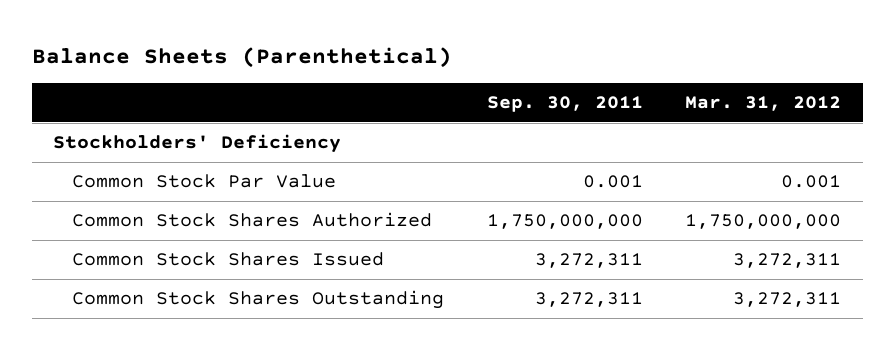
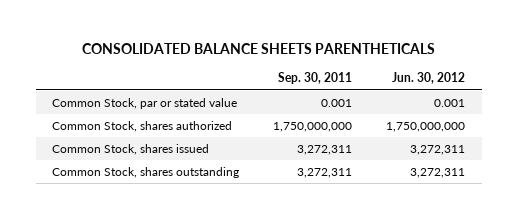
[31,46,452,68] Balance Sheets (Parenthetical) -> [81,43,435,55] CONSOLIDATED BALANCE SHEETS PARENTHETICALS
[685,96,842,112] Mar. 31, 2012 -> none
none -> [391,72,465,85] Jun. 30, 2012
[53,134,342,154] Stockholders' Deficiency -> none
[71,174,336,189] Common Stock Par Value -> [52,97,238,109] Common Stock, par or stated value
[71,212,432,228] Common Stock Shares Authorized -> [52,120,233,132] Common Stock, shares authorized
[71,252,384,267] Common Stock Shares Issued -> [52,143,210,155] Common Stock, shares issued
[71,290,444,310] Common Stock Shares Outstanding -> [52,166,240,178] Common Stock, shares outstanding

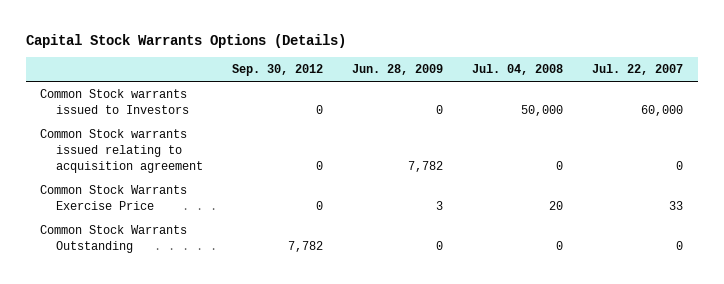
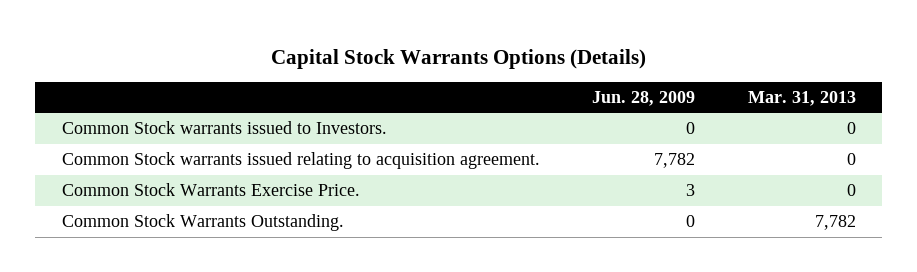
[231,64,323,77] Sep. 30, 2012 -> none
[472,64,564,76] Jul. 04, 2008 -> none
[592,64,684,76] Jul. 22, 2007 -> none
none -> [747,90,856,106] Mar. 31, 2013
[40,89,189,114] Common Stock warrants issued to Investors -> [61,121,387,135] Common Stock warrants issued to Investors.
[40,129,203,173] Common Stock warrants issued relating to acquisition agreement -> [61,152,540,170] Common Stock warrants issued relating to acquisition agreement.
[40,185,188,210] Common Stock Warrants Exercise Price -> [61,183,360,197] Common Stock Warrants Exercise Price.
[40,225,188,253] Common Stock Warrants Outstanding -> [61,214,344,232] Common Stock Warrants Outstanding.

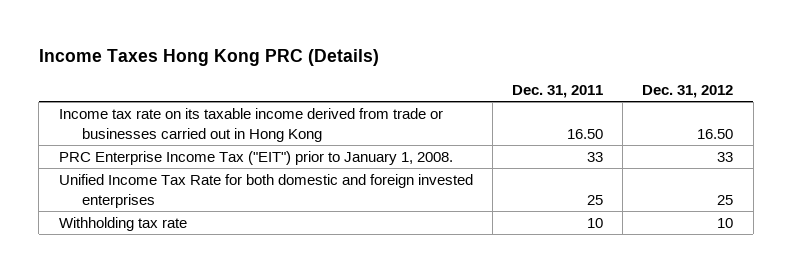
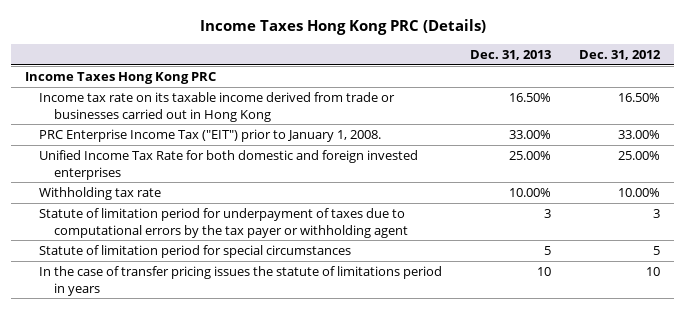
[511,84,603,98] Dec. 31, 2011 -> none
none -> [470,50,552,61] Dec. 31, 2013
none -> [25,71,217,84] Income Taxes Hong Kong PRC
[697,128,734,139] 16.50 -> [618,92,661,102] 16.50%
[717,151,734,162] 33 -> [618,129,661,139] 33.00%
[717,194,734,205] 25 -> [618,150,661,160] 25.00%
[717,217,734,228] 10 -> [618,187,661,197] 10.00%
none -> [39,207,408,238] Statute of limitation period for underpayment of taxes due to computational errors by the tax payer or withholding agent
none -> [39,244,352,258] Statute of limitation period for special circumstances
none -> [39,265,443,296] In the case of transfer pricing issues the statute of limitations period in years

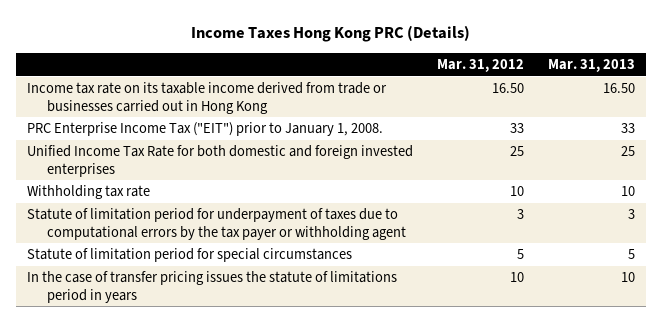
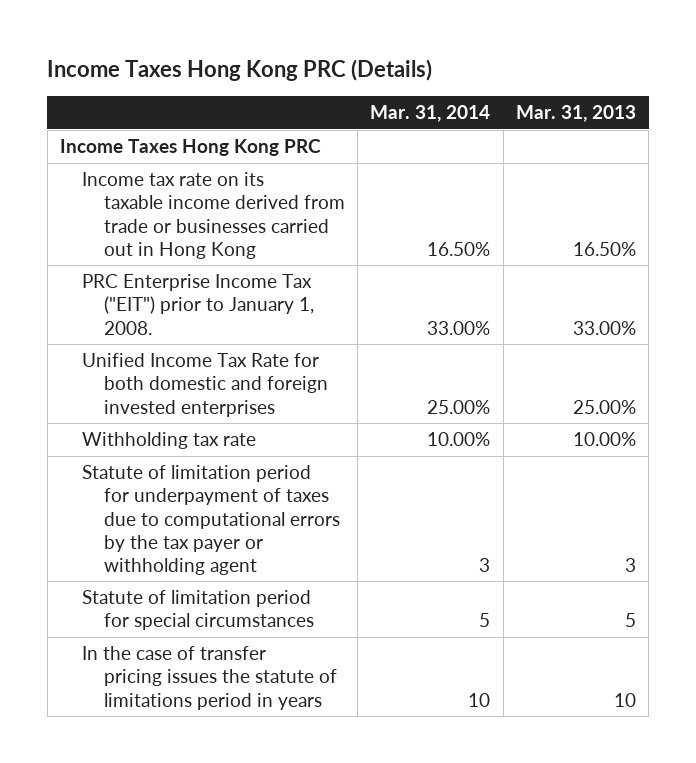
[436,58,524,72] Mar. 31, 2012 -> none
none -> [370,105,491,123] Mar. 31, 2014
none -> [60,139,322,157] Income Taxes Hong Kong PRC
[602,83,635,94] 16.50 -> [573,241,637,256] 16.50%
[620,123,635,134] 33 -> [573,320,637,335] 33.00%
[620,146,635,157] 25 -> [573,399,637,414] 25.00%
[620,186,635,197] 10 -> [573,432,637,447] 10.00%

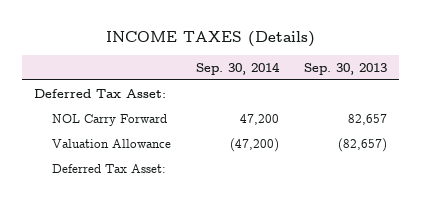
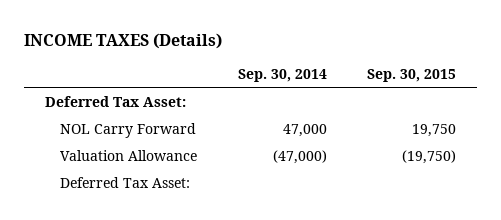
[304,62,388,75] Sep. 30, 2013 -> none
none -> [367,68,457,82] Sep. 30, 2015
[240,113,280,125] 47,200 -> [282,123,327,137] 47,000
[230,137,280,152] (47,200) -> [272,149,327,164] (47,000)

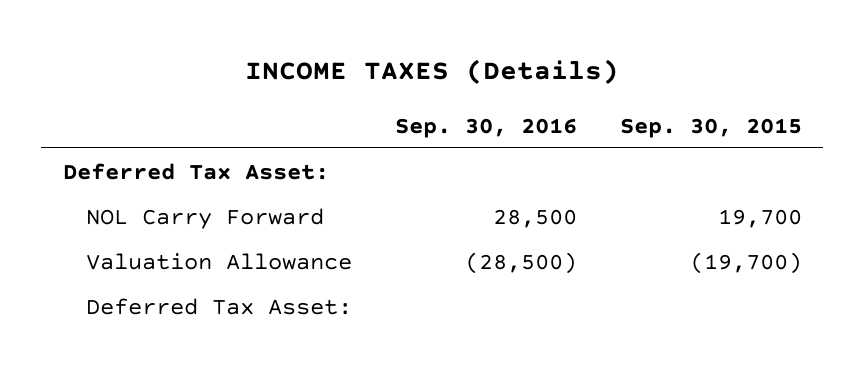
[237,68,327,82] Sep. 30, 2014 -> none
none -> [394,117,577,138] Sep. 30, 2016
[412,123,457,137] 19,750 -> [717,208,802,228] 19,700
[402,149,457,164] (19,750) -> [689,251,802,274] (19,700)

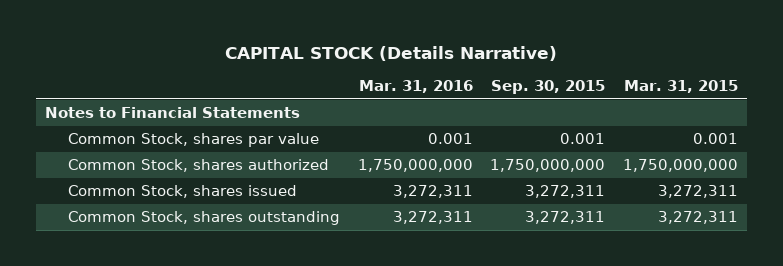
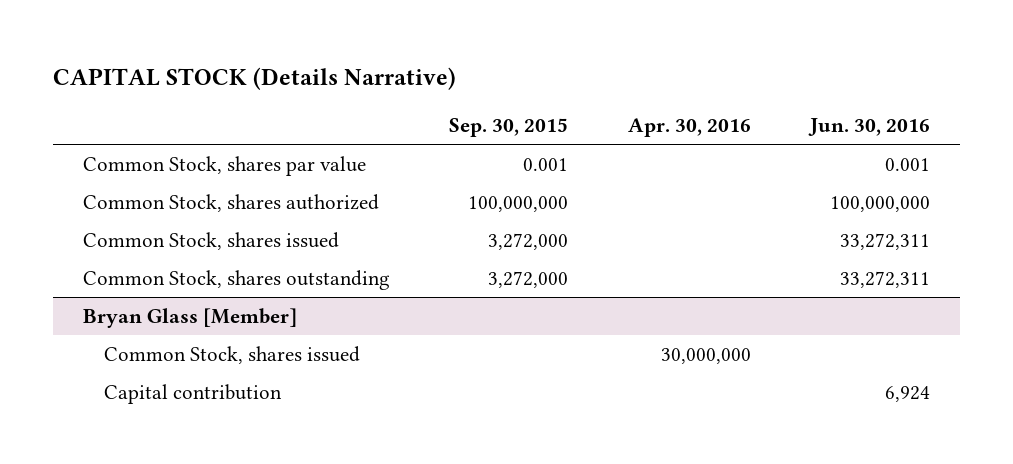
[358,80,473,94] Mar. 31, 2016 -> none
[623,80,738,94] Mar. 31, 2015 -> none
none -> [627,117,751,137] Apr. 30, 2016
none -> [808,117,931,136] Jun. 30, 2016
[45,107,301,119] Notes to Financial Statements -> none
[490,159,606,173] 1,750,000,000 -> [468,195,569,212] 100,000,000
[525,185,606,199] 3,272,311 -> [488,232,569,250] 3,272,000
[525,211,606,225] 3,272,311 -> [488,270,569,288] 3,272,000
none -> [82,307,297,328] Bryan Glass [Member]
none -> [103,345,360,364] Common Stock, shares issued
none -> [103,383,282,404] Capital contribution

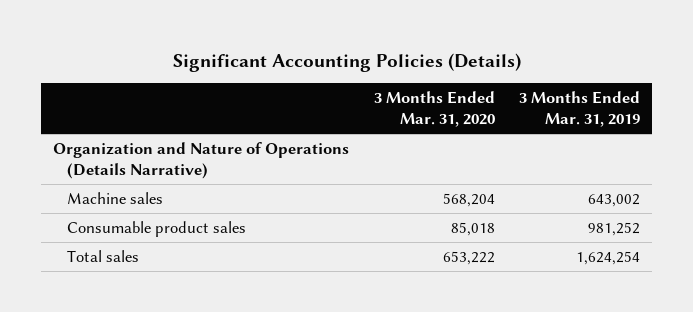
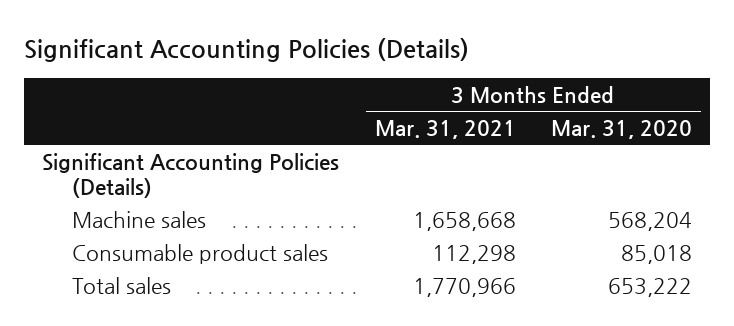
[519,91,641,127] 3 Months Ended Mar. 31, 2019 -> none
none -> [374,120,516,140] Mar. 31, 2021
[53,141,350,179] Organization and Nature of Operations (Details Narrative) -> [42,152,340,198] Significant Accounting Policies (Details)

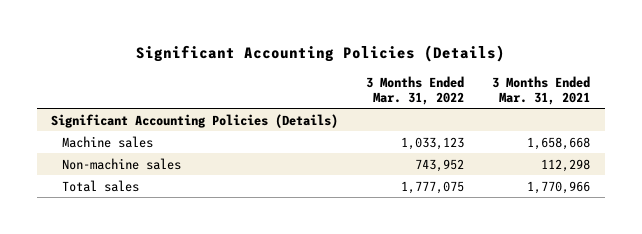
[551,120,693,140] Mar. 31, 2020 -> none
none -> [366,75,465,106] 3 Months Ended Mar. 31, 2022
[71,243,328,264] Consumable product sales -> [62,157,182,170] Non-machine sales

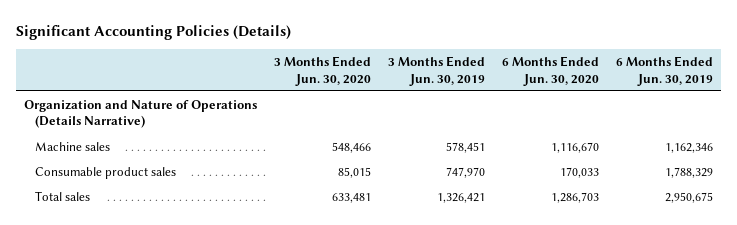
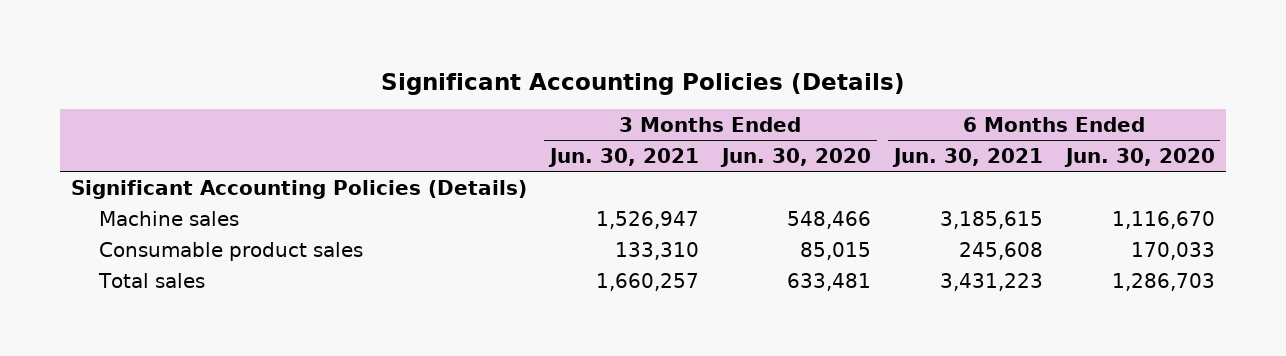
[388,55,486,86] 3 Months Ended Jun. 30, 2019 -> none
[615,55,713,86] 6 Months Ended Jun. 30, 2019 -> none
none -> [548,147,700,167] Jun. 30, 2021
none -> [891,147,1043,167] Jun. 30, 2021
[24,99,258,129] Organization and Nature of Operations (Details Narrative) -> [71,179,528,199] Significant Accounting Policies (Details)

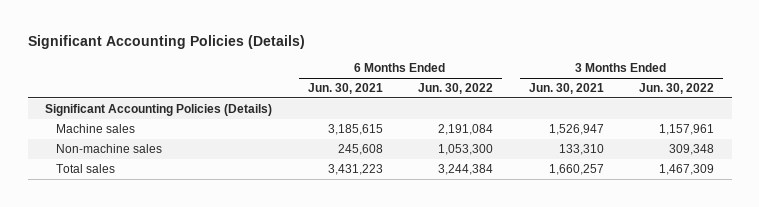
[719,147,871,167] Jun. 30, 2020 -> none
[1063,147,1215,167] Jun. 30, 2020 -> none
none -> [418,83,494,95] Jun. 30, 2022
none -> [639,83,715,95] Jun. 30, 2022
[99,241,364,261] Consumable product sales -> [56,144,163,154] Non-machine sales

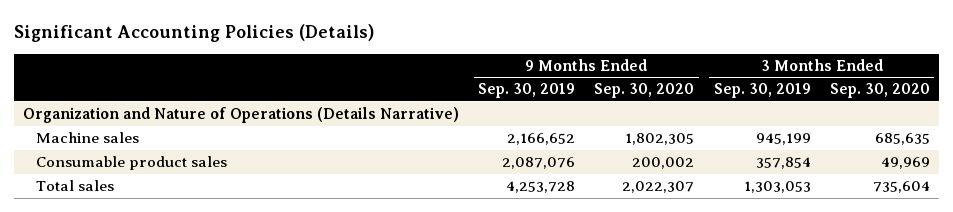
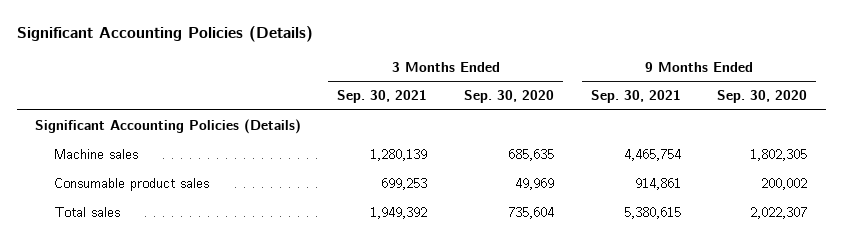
[478,83,576,99] Sep. 30, 2019 -> none
[713,83,811,99] Sep. 30, 2019 -> none
none -> [337,90,428,104] Sep. 30, 2021
none -> [590,90,681,104] Sep. 30, 2021
[23,107,460,124] Organization and Nature of Operations (Details Narrative) -> [34,119,301,135] Significant Accounting Policies (Details)

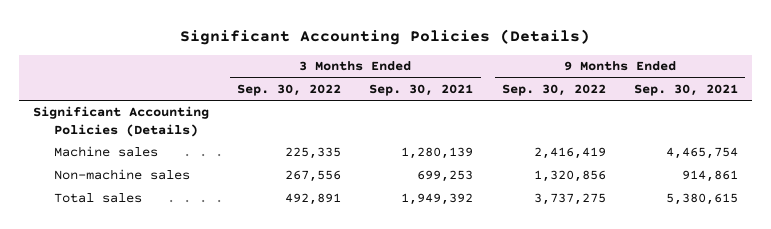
[464,90,555,104] Sep. 30, 2020 -> none
[717,90,808,104] Sep. 30, 2020 -> none
none -> [237,83,342,96] Sep. 30, 2022
none -> [501,83,606,96] Sep. 30, 2022
[54,178,210,192] Consumable product sales -> [54,169,191,181] Non-machine sales

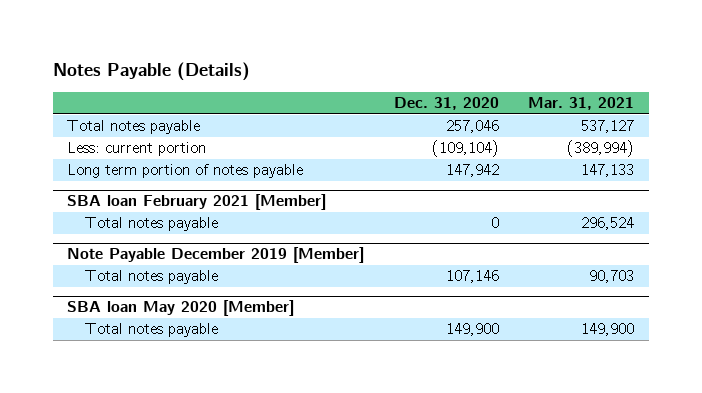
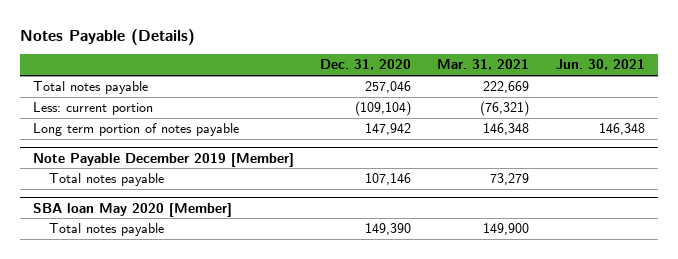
none -> [555,59,645,71] Jun. 30, 2021
[67,194,327,211] SBA loan February 2021 [Member] -> none
[84,217,218,232] Total notes payable -> none
[581,120,635,134] 537,127 -> [483,81,530,94] 222,669
[567,140,635,158] (389,994) -> [480,101,530,117] (76,321)
[581,164,635,178] 147,133 -> [483,123,530,136] 146,348
[589,270,635,284] 90,703 -> [490,173,530,186] 73,279
[445,323,499,337] 149,900 -> [365,223,412,236] 149,390

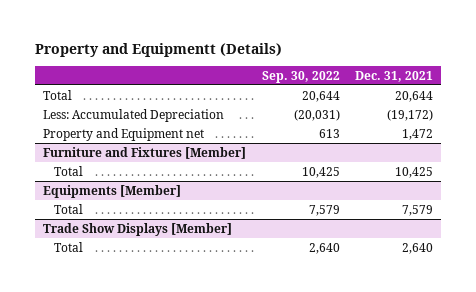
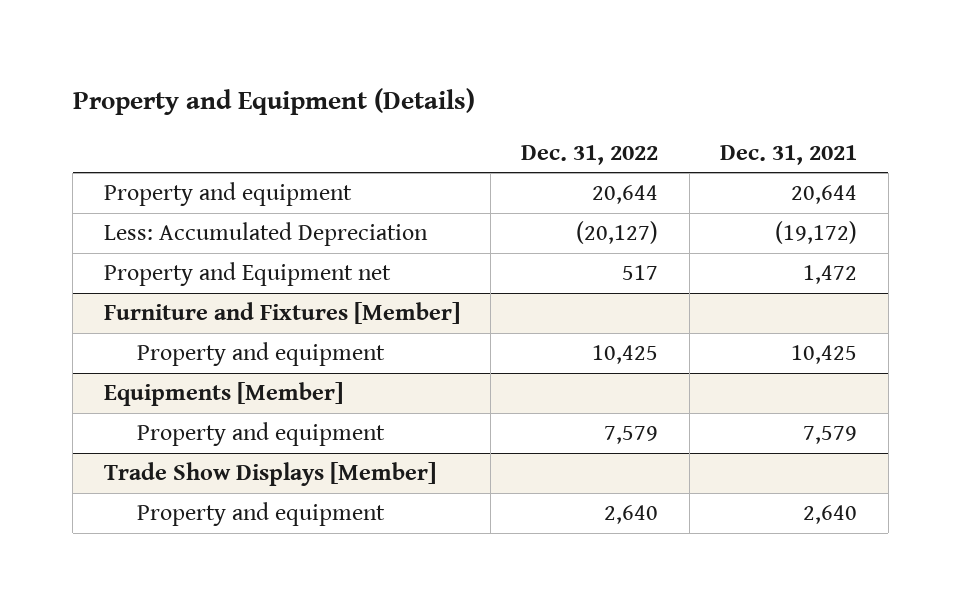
[34,42,282,57] Property and Equipmentt (Details) -> [72,88,475,116] Property and Equipment (Details)
[261,70,340,83] Sep. 30, 2022 -> none
none -> [521,144,659,165] Dec. 31, 2022
[42,89,72,100] Total -> [103,182,352,207] Property and equipment
[53,165,83,176] Total -> [137,342,386,367] Property and equipment
[53,203,83,214] Total -> [137,422,386,447] Property and equipment
[53,241,83,252] Total -> [137,502,386,527] Property and equipment

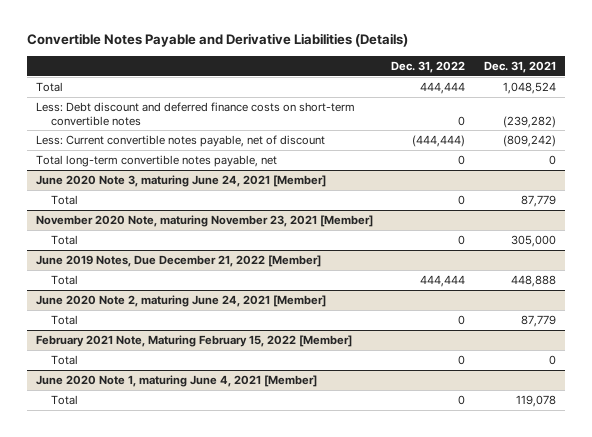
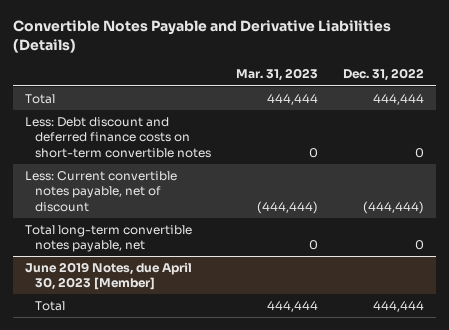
[484,60,557,73] Dec. 31, 2021 -> none
none -> [235,68,318,82] Mar. 31, 2023
[35,174,326,187] June 2020 Note 3, maturing June 24, 2021 [Member] -> none
[50,194,78,205] Total -> none
[35,214,373,227] November 2020 Note, maturing November 23, 2021 [Member] -> none
[50,234,78,245] Total -> none
[35,254,321,267] June 2019 Notes, Due December 21, 2022 [Member] -> [25,261,193,291] June 2019 Notes, due April 30, 2023 [Member]
[35,294,326,307] June 2020 Note 2, maturing June 24, 2021 [Member] -> none
[50,314,78,325] Total -> none
[35,334,352,347] February 2021 Note, Maturing February 15, 2022 [Member] -> none
[50,354,78,365] Total -> none
[35,374,317,387] June 2020 Note 1, maturing June 4, 2021 [Member] -> none
[50,394,78,405] Total -> none

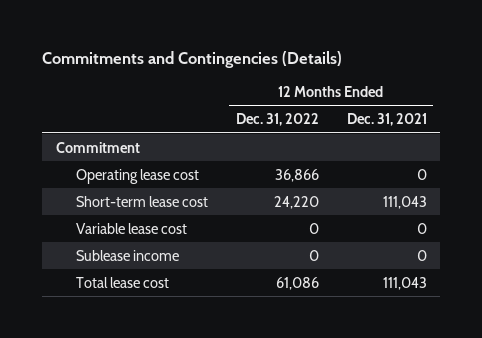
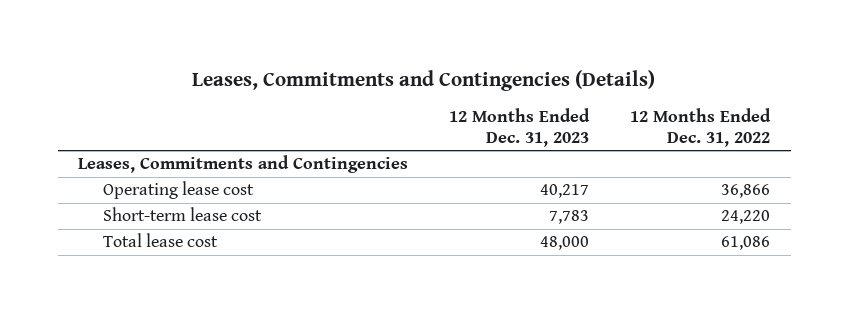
[41,51,342,69] Commitments and Contingencies (Details) -> [192,69,656,91] Leases, Commitments and Contingencies (Details)
[346,113,427,127] Dec. 31, 2021 -> none
none -> [449,107,591,147] 12 Months Ended Dec. 31, 2023
[55,141,140,153] Commitment -> [78,155,409,174] Leases, Commitments and Contingencies
[76,222,188,234] Variable lease cost -> none
[76,249,180,261] Sublease income -> none

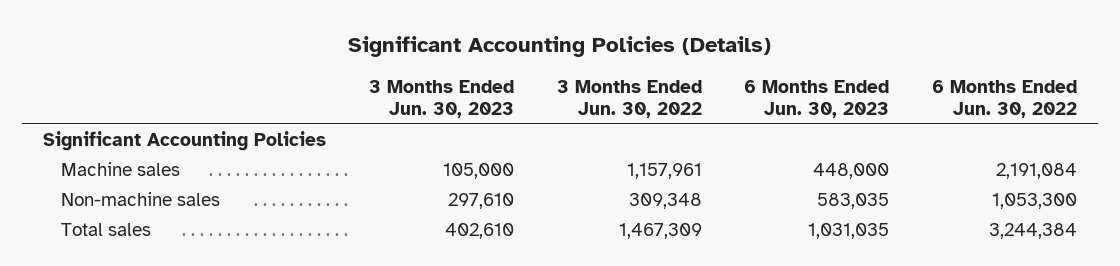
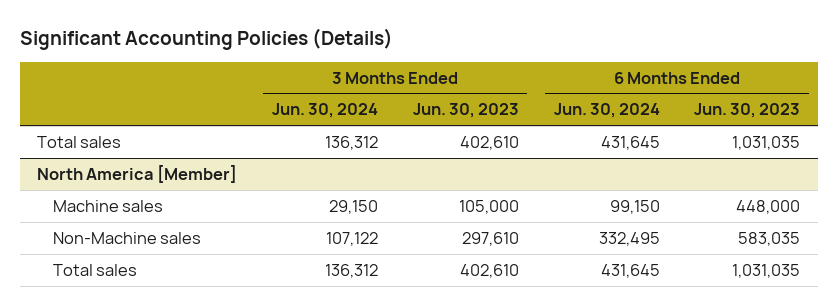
[556,79,702,118] 3 Months Ended Jun. 30, 2022 -> none
[931,79,1077,118] 6 Months Ended Jun. 30, 2022 -> none
none -> [271,103,378,119] Jun. 30, 2024
none -> [553,103,660,119] Jun. 30, 2024
[43,130,327,151] Significant Accounting Policies -> none
none -> [37,135,122,148] Total sales
none -> [37,164,238,183] North America [Member]
[60,191,220,206] Non-machine sales -> [53,231,202,244] Non-Machine sales

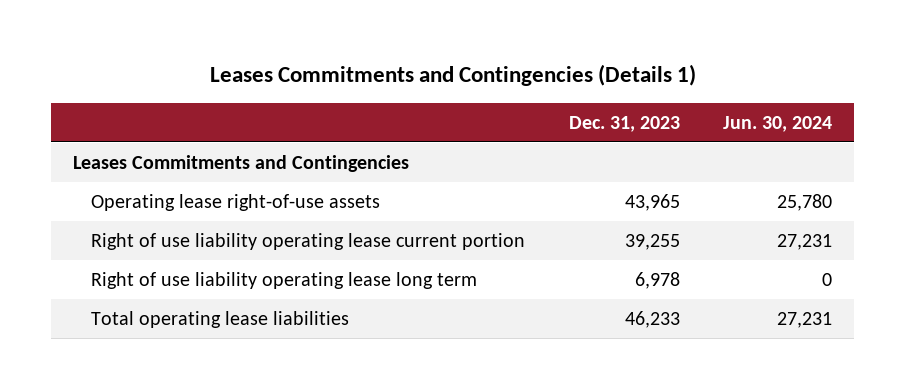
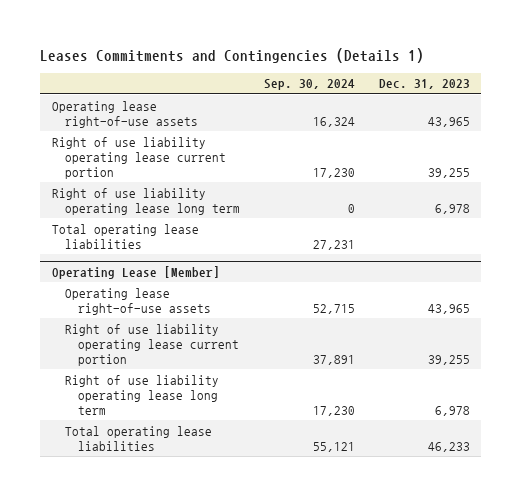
[723,115,833,132] Jun. 30, 2024 -> none
none -> [263,79,355,91] Sep. 30, 2024
[73,155,410,173] Leases Commitments and Contingencies -> none
none -> [52,223,200,249] Total operating lease liabilities
none -> [52,266,221,280] Operating Lease [Member]
none -> [65,287,211,315] Operating lease right-of-use assets
none -> [65,323,239,366] Right of use liability operating lease current portion
none -> [65,374,220,415] Right of use liability operating lease long term

